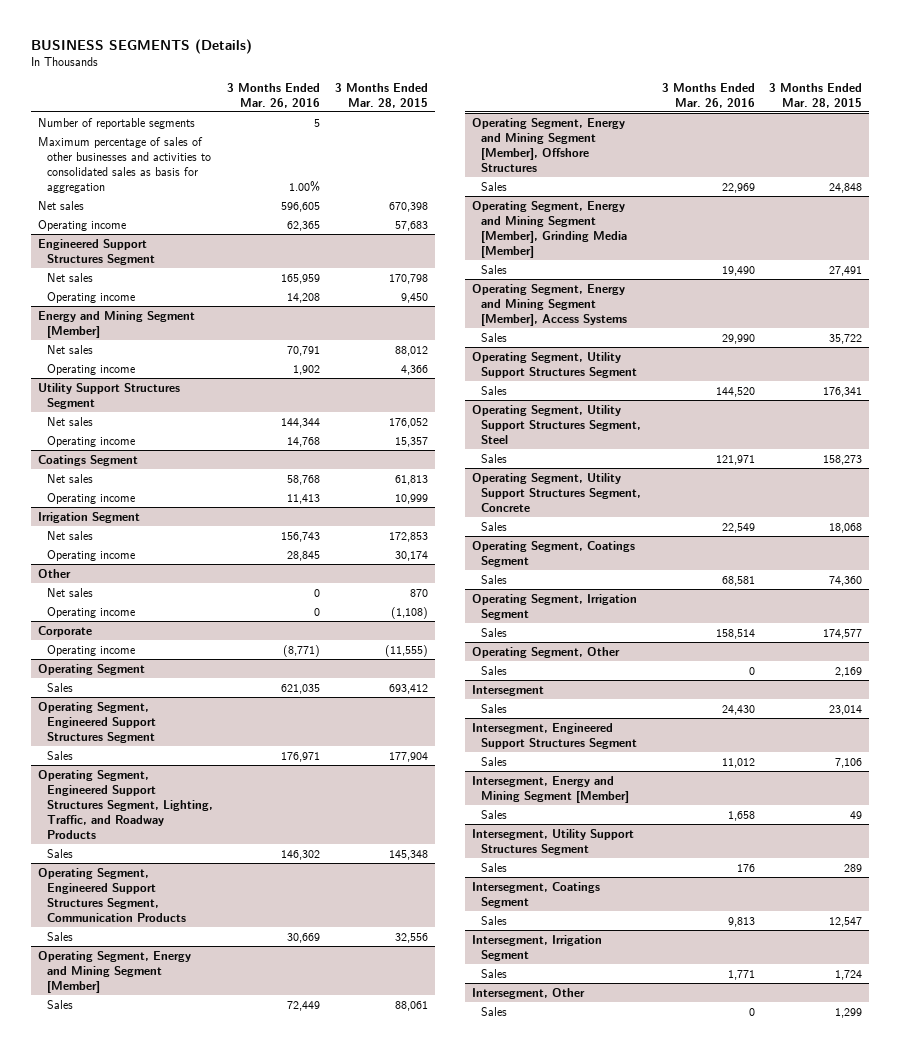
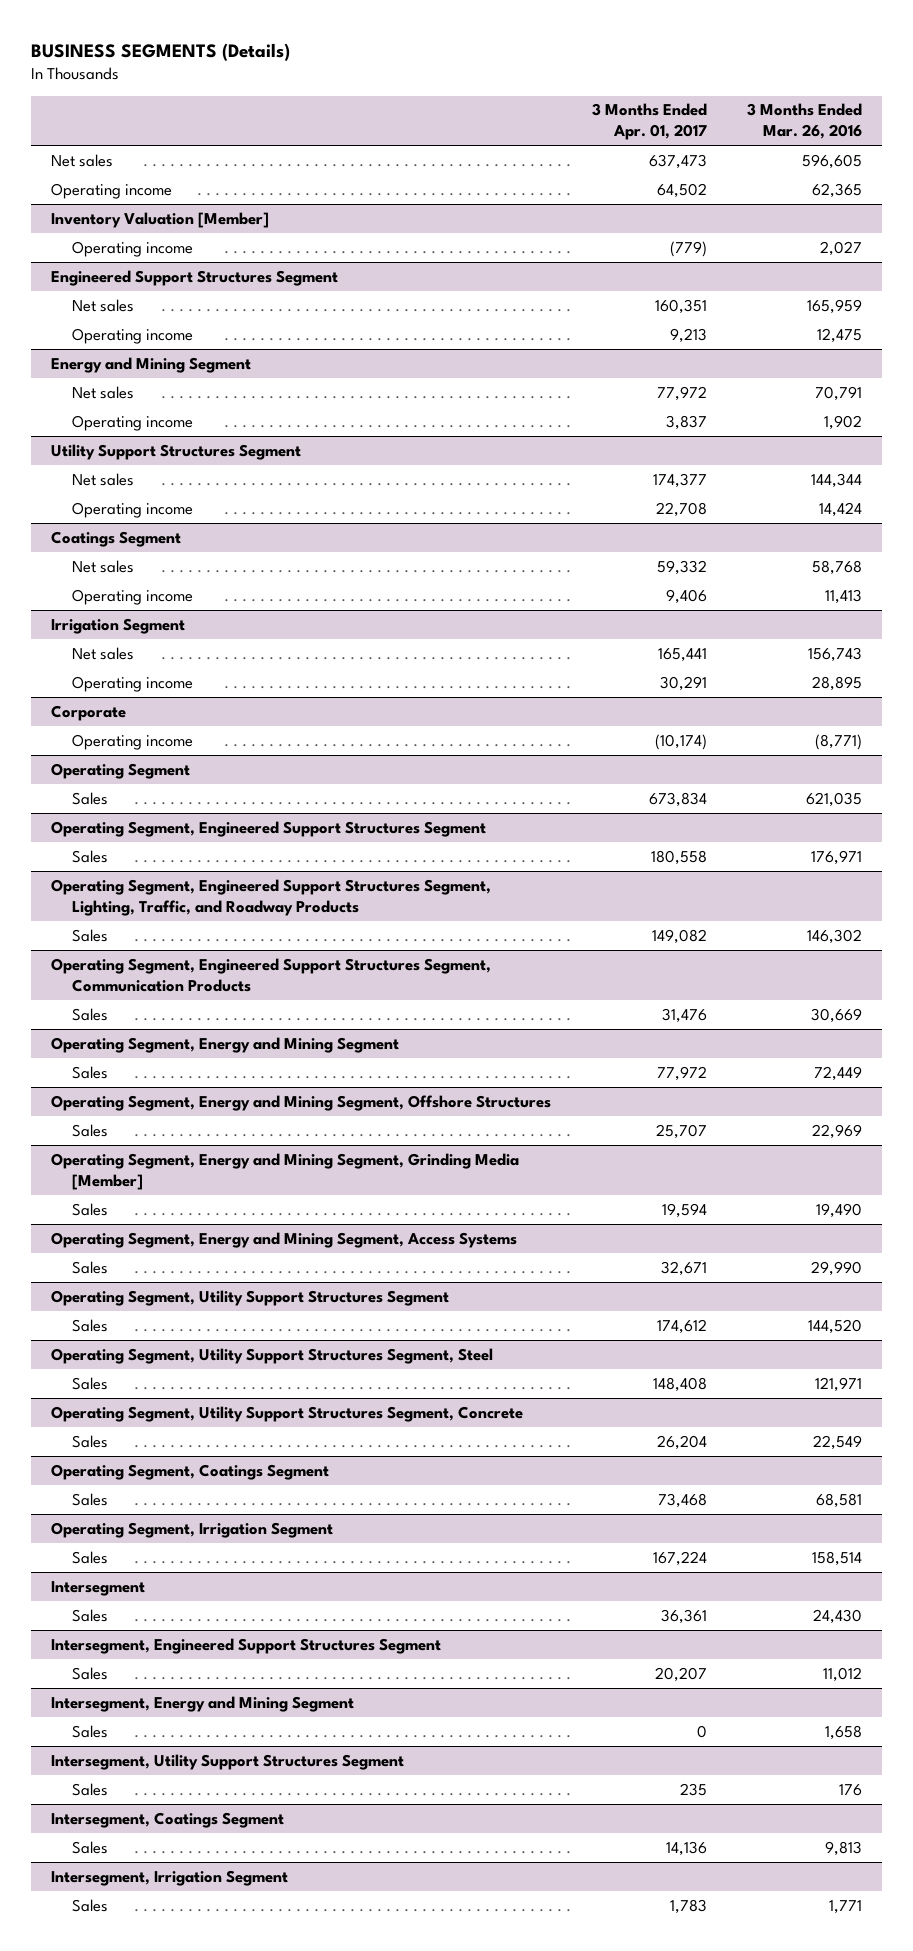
[334,82,428,108] 3 Months Ended Mar. 28, 2015 -> none
none -> [591,103,707,141] 3 Months Ended Apr. 01, 2017
[37,117,195,129] Number of reportable segments -> none
[37,136,211,194] Maximum percentage of sales of other businesses and activities to consolidated sales as basis for aggregation -> none
none -> [51,211,270,228] Inventory Valuation [Member]
none -> [71,240,193,257] Operating income
[287,292,321,303] 14,208 -> [816,327,862,343] 12,475
[37,310,195,338] Energy and Mining Segment [Member] -> [51,356,252,373] Energy and Mining Segment
[287,436,321,447] 14,768 -> [818,501,862,517] 14,424
[37,568,71,578] Other -> none
[46,587,93,597] Net sales -> none
[46,606,135,618] Operating income -> none
[287,550,321,561] 28,845 -> [811,675,862,691] 28,895
[37,950,191,993] Operating Segment, Energy and Mining Segment [Member] -> [51,1036,400,1053] Operating Segment, Energy and Mining Segment
[472,117,626,173] Operating Segment, Energy and Mining Segment [Member], Offshore Structures -> [51,1094,552,1111] Operating Segment, Energy and Mining Segment, Offshore Structures
[472,200,628,259] Operating Segment, Energy and Mining Segment [Member], Grinding Media [Member] -> [51,1152,520,1190] Operating Segment, Energy and Mining Segment, Grinding Media [Member]
[472,283,628,326] Operating Segment, Energy and Mining Segment [Member], Access Systems -> [51,1231,518,1248] Operating Segment, Energy and Mining Segment, Access Systems
[472,646,621,658] Operating Segment, Other -> none
[481,665,508,675] Sales -> none
[472,775,630,803] Intersegment, Energy and Mining Segment [Member] -> [51,1695,355,1712] Intersegment, Energy and Mining Segment
[472,987,586,999] Intersegment, Other -> none
[481,1006,508,1016] Sales -> none

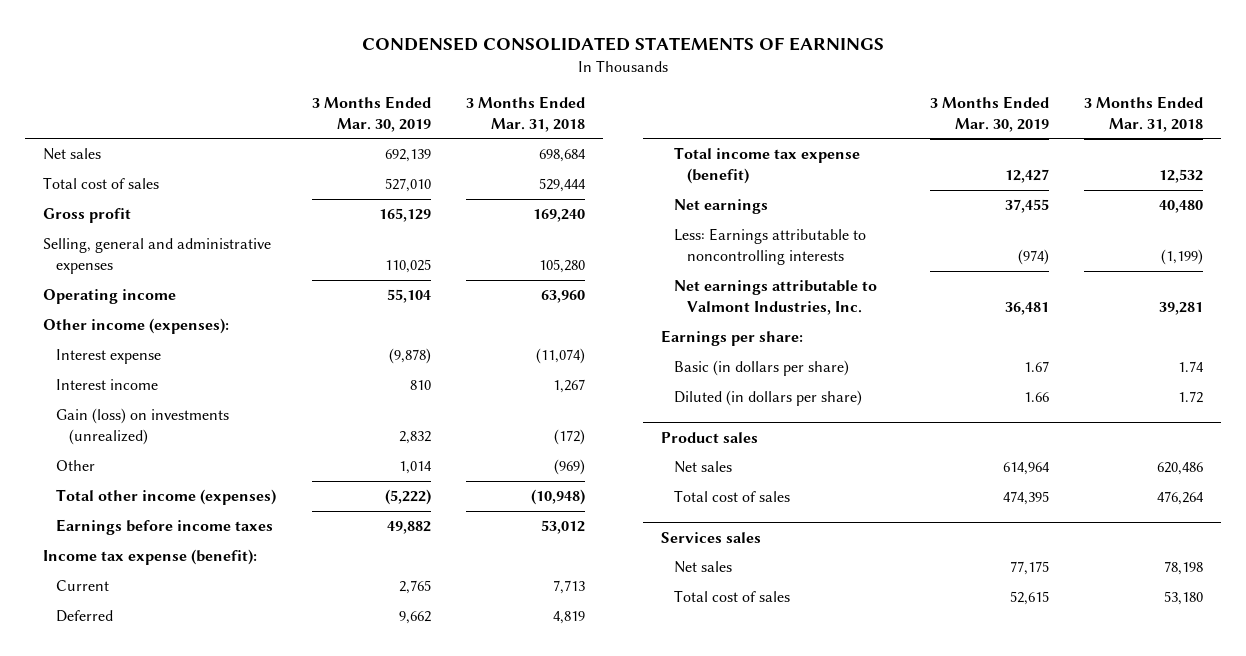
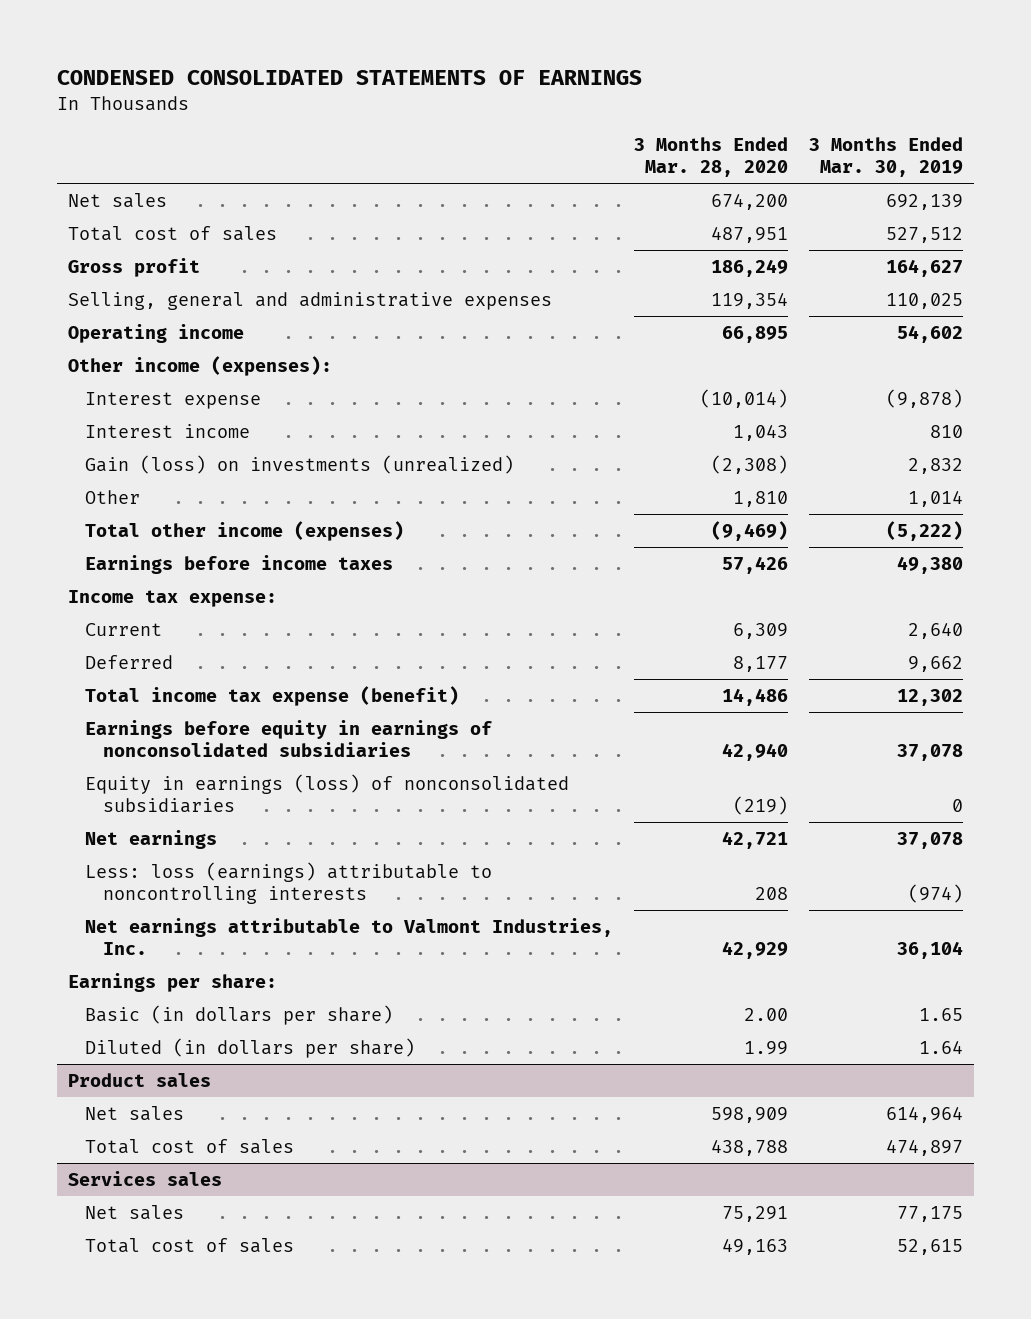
[466,96,586,132] 3 Months Ended Mar. 31, 2018 -> none
none -> [634,136,789,178] 3 Months Ended Mar. 28, 2020
[384,178,431,193] 527,010 -> [886,226,964,243] 527,512
[378,208,431,223] 165,129 -> [886,258,964,277] 164,627
[386,289,431,304] 55,104 -> [897,324,964,343] 54,602
[386,521,431,535] 49,882 -> [897,555,964,574] 49,380
[43,549,258,566] Income tax expense (benefit): -> [67,589,277,607] Income tax expense:
[398,580,431,595] 2,765 -> [908,622,964,639] 2,640
[1004,168,1049,183] 12,427 -> [897,688,964,706] 12,302
none -> [85,719,493,758] Earnings before equity in earnings of nonconsolidated subsidiaries
none -> [85,773,570,814] Equity in earnings (loss) of nonconsolidated subsidiaries
[1004,199,1049,214] 37,455 -> [897,831,964,849] 37,078
[674,228,867,265] Less: Earnings attributable to noncontrolling interests -> [85,861,493,905] Less: loss (earnings) attributable to noncontrolling interests
[1004,301,1049,315] 36,481 -> [897,941,964,960] 36,104
[1023,361,1049,373] 1.67 -> [919,1007,964,1021] 1.65
[1023,392,1049,403] 1.66 -> [919,1040,964,1054] 1.64
[1002,491,1049,506] 474,395 -> [886,1139,964,1156] 474,897

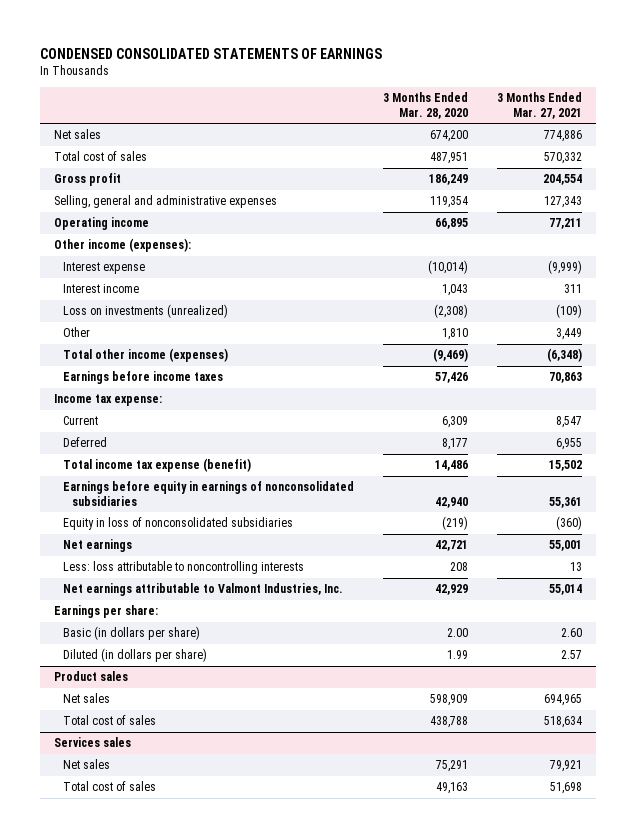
[809,136,964,178] 3 Months Ended Mar. 30, 2019 -> none
none -> [497,92,583,119] 3 Months Ended Mar. 27, 2021
[85,454,515,474] Gain (loss) on investments (unrealized) -> [63,304,229,319] Loss on investments (unrealized)
[85,773,570,814] Equity in earnings (loss) of nonconsolidated subsidiaries -> [63,517,294,531] Equity in loss of nonconsolidated subsidiaries
[85,861,493,905] Less: loss (earnings) attributable to noncontrolling interests -> [63,561,305,575] Less: loss attributable to noncontrolling interests

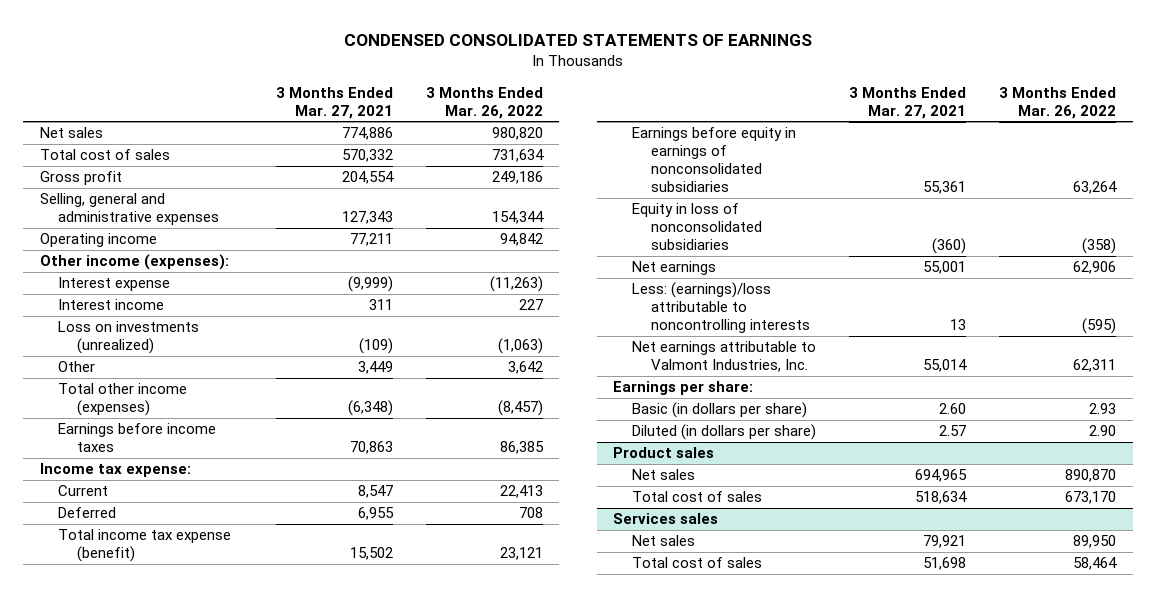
[383,92,469,119] 3 Months Ended Mar. 28, 2020 -> none
none -> [425,86,543,119] 3 Months Ended Mar. 26, 2022
[63,561,305,575] Less: loss attributable to noncontrolling interests -> [632,282,811,334] Less: (earnings)/loss attributable to noncontrolling interests

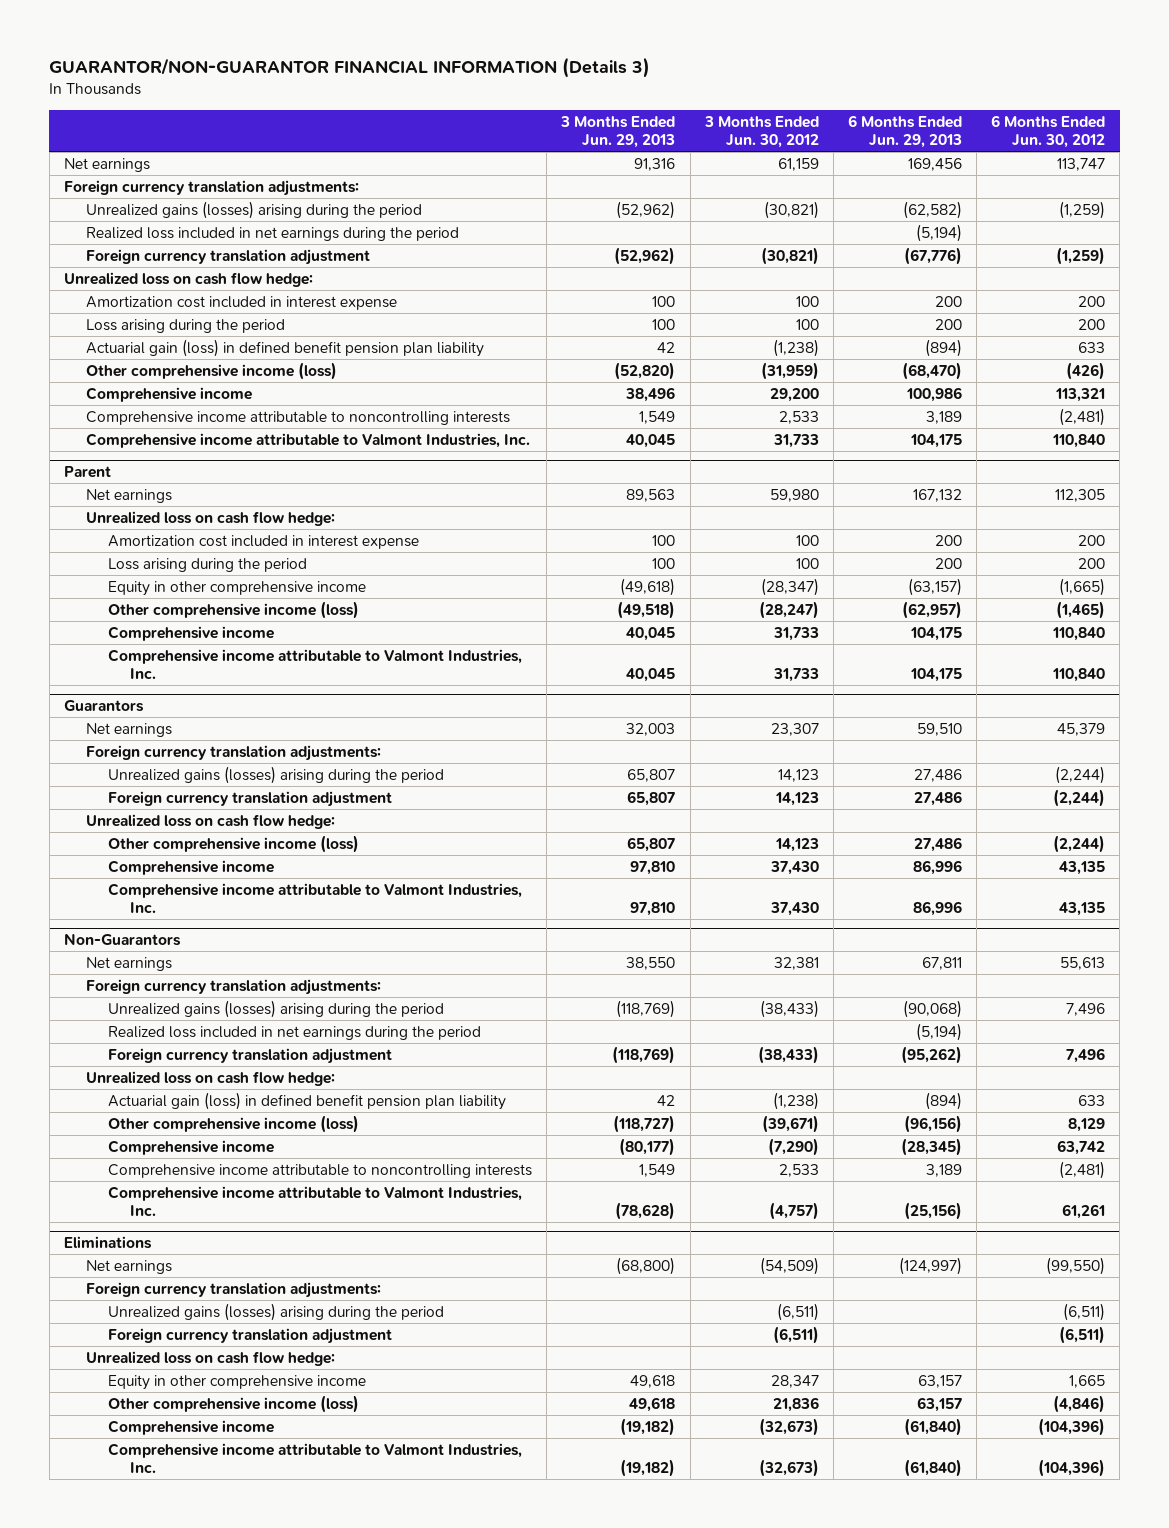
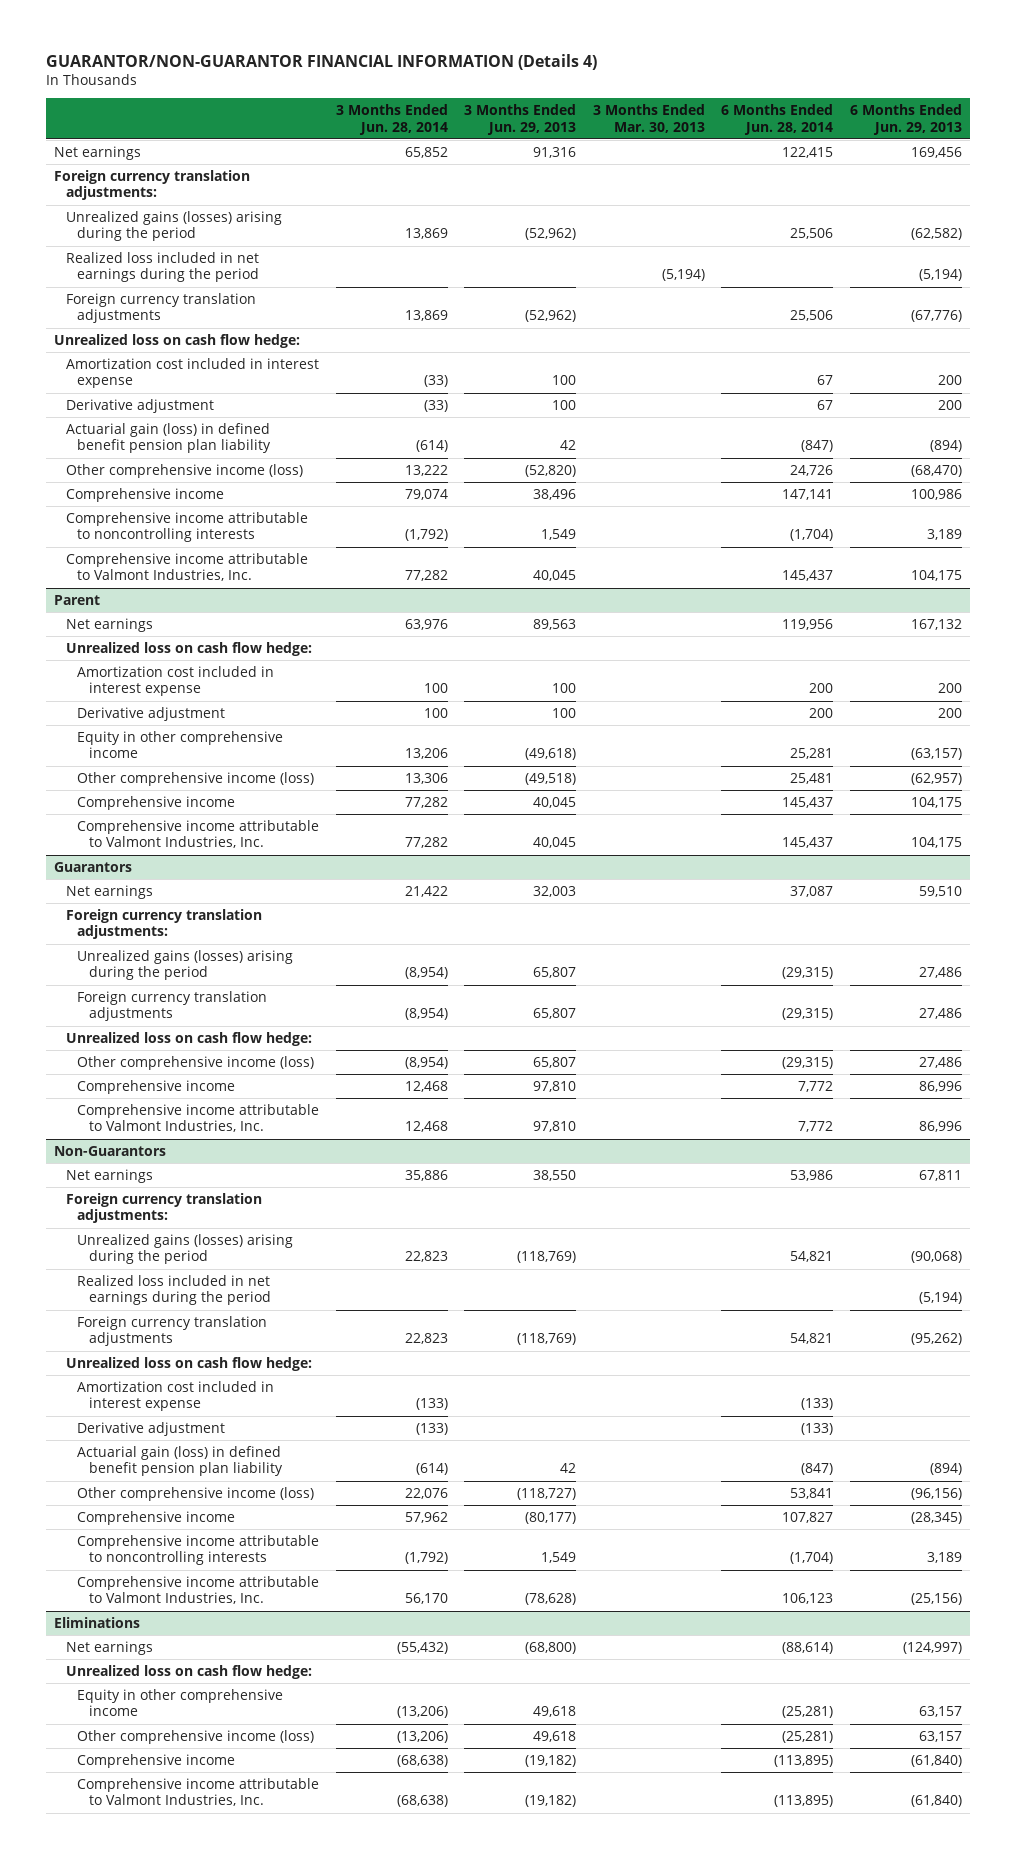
[49,57,651,79] GUARANTOR/NON-GUARANTOR FINANCIAL INFORMATION (Details 3) -> [46,53,598,70] GUARANTOR/NON-GUARANTOR FINANCIAL INFORMATION (Details 4)
[703,115,819,148] 3 Months Ended Jun. 30, 2012 -> none
[991,114,1106,148] 6 Months Ended Jun. 30, 2012 -> none
none -> [335,103,448,135] 3 Months Ended Jun. 28, 2014
none -> [592,103,705,133] 3 Months Ended Mar. 30, 2013
none -> [721,103,834,135] 6 Months Ended Jun. 28, 2014
[85,248,370,265] Foreign currency translation adjustment -> [65,292,256,324] Foreign currency translation adjustments
[85,318,285,333] Loss arising during the period -> none
none -> [65,398,214,413] Derivative adjustment
[108,557,308,572] Loss arising during the period -> none
none -> [77,706,226,721] Derivative adjustment
[108,790,393,807] Foreign currency translation adjustment -> [77,990,268,1022] Foreign currency translation adjustments
[108,1047,393,1064] Foreign currency translation adjustment -> [77,1315,268,1347] Foreign currency translation adjustments
none -> [77,1380,275,1412] Amortization cost included in interest expense
none -> [77,1421,226,1436] Derivative adjustment
[85,1281,381,1298] Foreign currency translation adjustments: -> none
[108,1302,445,1321] Unrealized gains (losses) arising during the period -> none
[108,1327,393,1344] Foreign currency translation adjustment -> none

